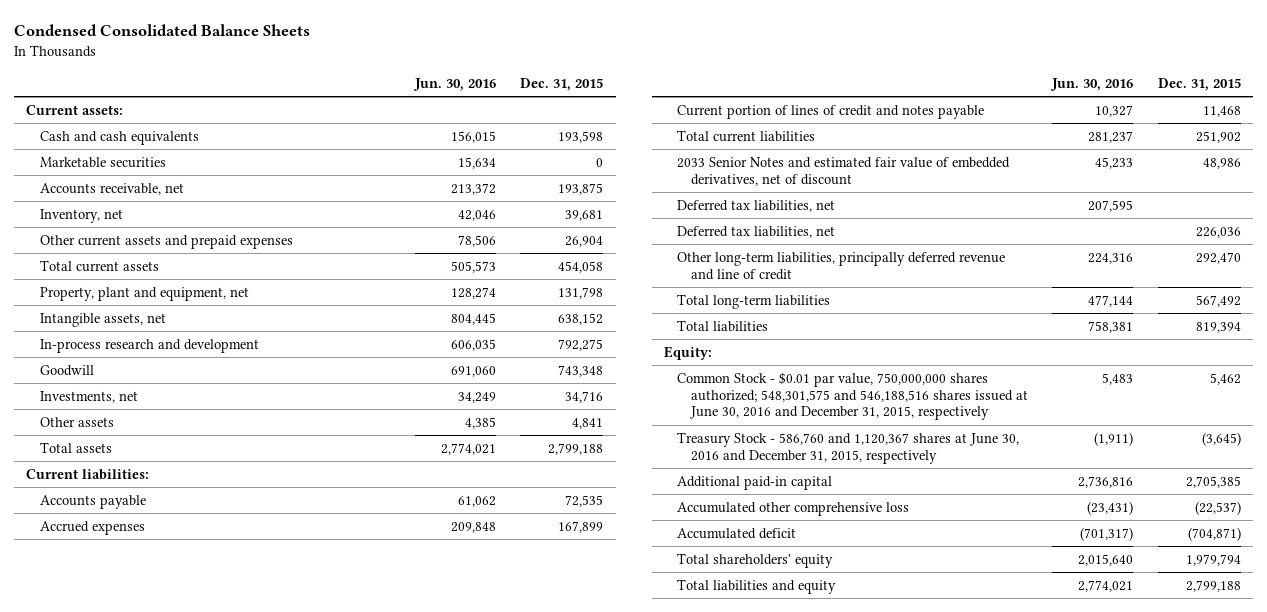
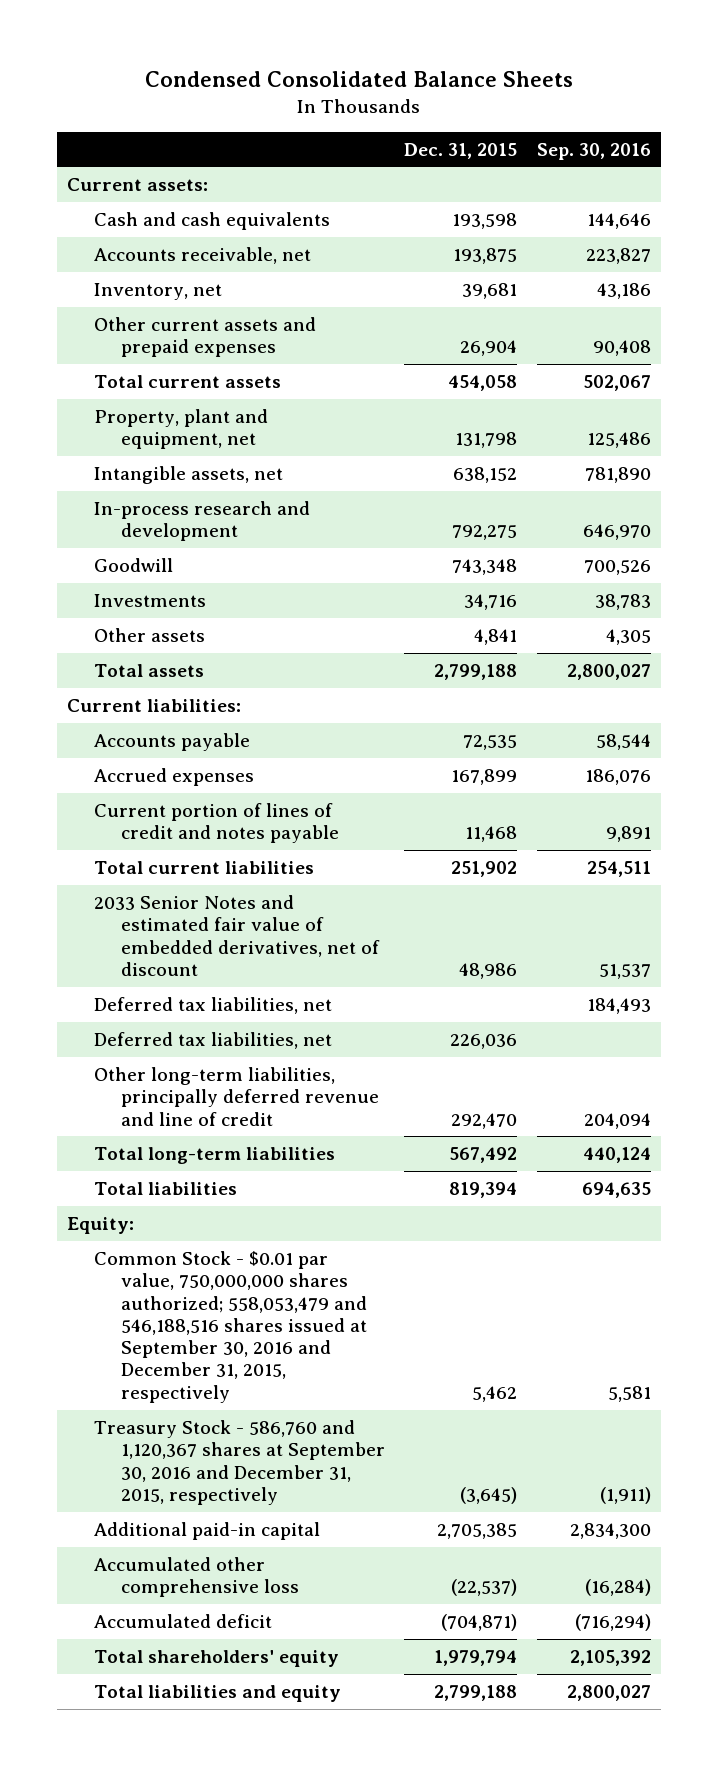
[412,77,496,91] Jun. 30, 2016 -> none
none -> [537,142,652,160] Sep. 30, 2016
[39,156,166,168] Marketable securities -> none
[39,390,138,403] Investments, net -> [93,593,206,607] Investments
[677,371,1028,421] Common Stock - $0.01 par value, 750,000,000 shares authorized; 548,301,575 and 546,188,516 shares issued at June 30, 2016 and December 31, 2015, respectively -> [93,1250,367,1403] Common Stock - $0.01 par value, 750,000,000 shares authorized; 558,053,479 and 546,188,516 shares issued at September 30, 2016 and December 31, 2015, respectively
[677,431,1020,464] Treasury Stock - 586,760 and 1,120,367 shares at June 30, 2016 and December 31, 2015, respectively -> [93,1419,385,1505] Treasury Stock - 586,760 and 1,120,367 shares at September 30, 2016 and December 31, 2015, respectively

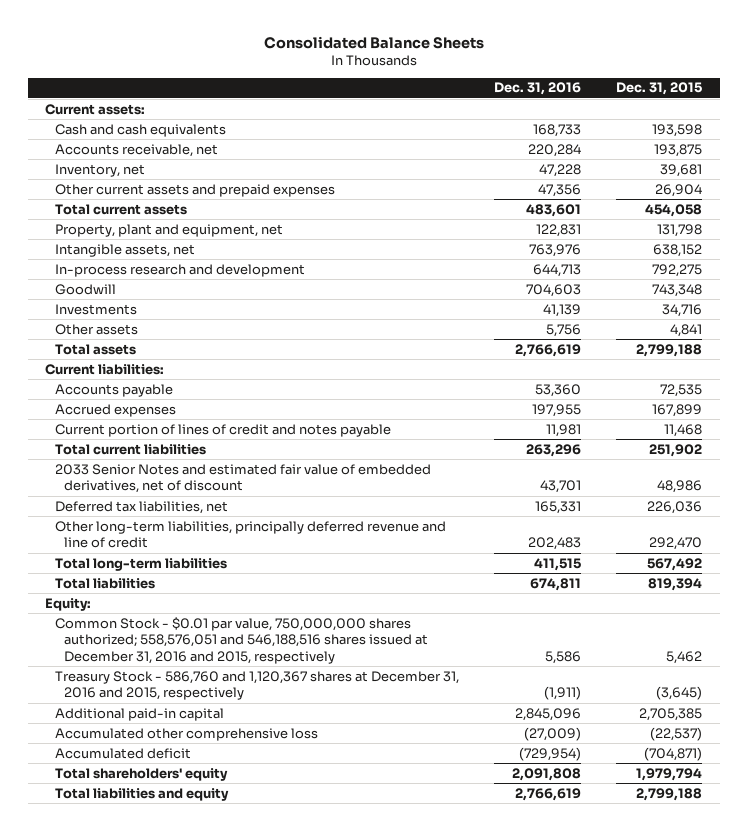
[145,70,574,87] Condensed Consolidated Balance Sheets -> [263,35,484,49] Consolidated Balance Sheets
[537,142,652,160] Sep. 30, 2016 -> none
none -> [494,82,582,96] Dec. 31, 2016
[93,996,332,1014] Deferred tax liabilities, net -> none
[93,1250,367,1403] Common Stock - $0.01 par value, 750,000,000 shares authorized; 558,053,479 and 546,188,516 shares issued at September 30, 2016 and December 31, 2015, respectively -> [54,616,429,664] Common Stock - $0.01 par value, 750,000,000 shares authorized; 558,576,051 and 546,188,516 shares issued at December 31, 2016 and 2015, respectively
[93,1419,385,1505] Treasury Stock - 586,760 and 1,120,367 shares at September 30, 2016 and December 31, 2015, respectively -> [54,670,459,701] Treasury Stock - 586,760 and 1,120,367 shares at December 31, 2016 and 2015, respectively

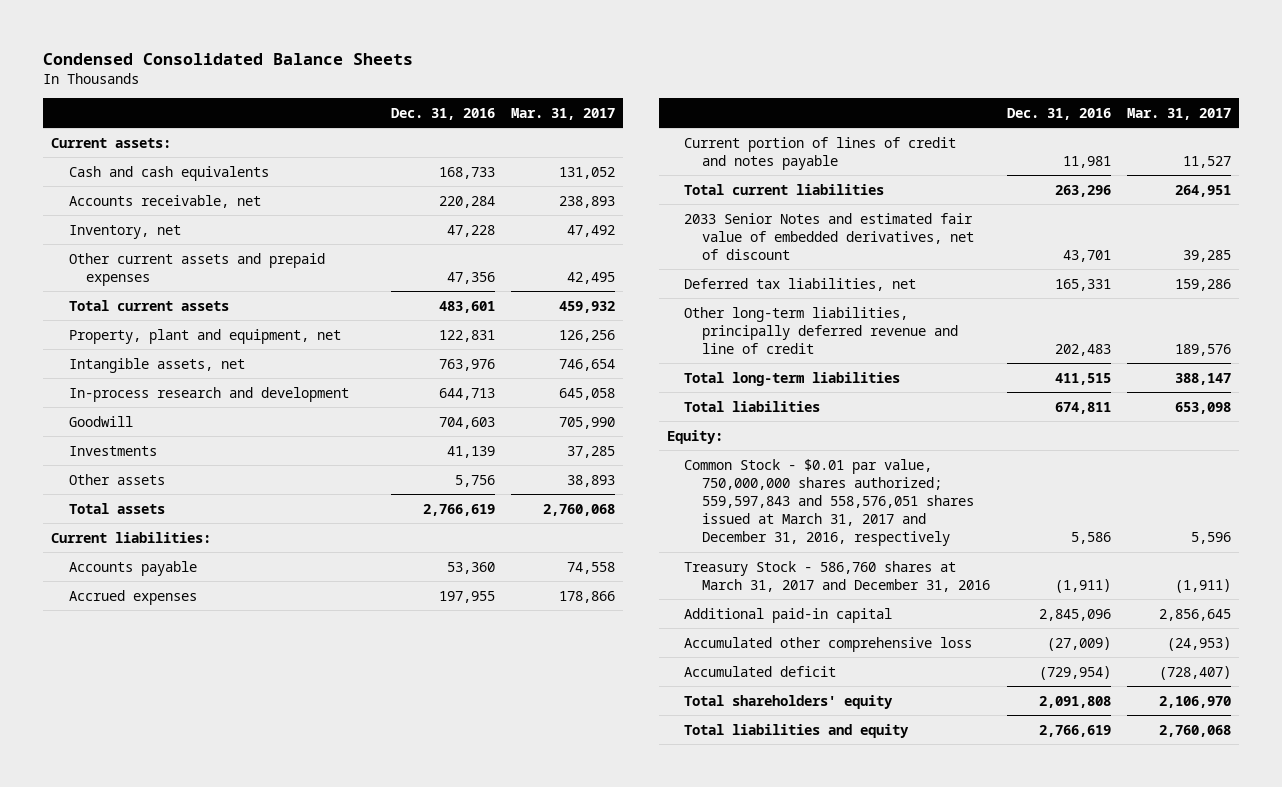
[263,35,484,49] Consolidated Balance Sheets -> [42,52,413,65] Condensed Consolidated Balance Sheets
[616,82,703,96] Dec. 31, 2015 -> none
none -> [511,107,616,120] Mar. 31, 2017
[54,616,429,664] Common Stock - $0.01 par value, 750,000,000 shares authorized; 558,576,051 and 546,188,516 shares issued at December 31, 2016 and 2015, respectively -> [684,458,975,547] Common Stock - $0.01 par value, 750,000,000 shares authorized; 559,597,843 and 558,576,051 shares issued at March 31, 2017 and December 31, 2016, respectively
[54,670,459,701] Treasury Stock - 586,760 and 1,120,367 shares at December 31, 2016 and 2015, respectively -> [684,560,991,592] Treasury Stock - 586,760 shares at March 31, 2017 and December 31, 2016

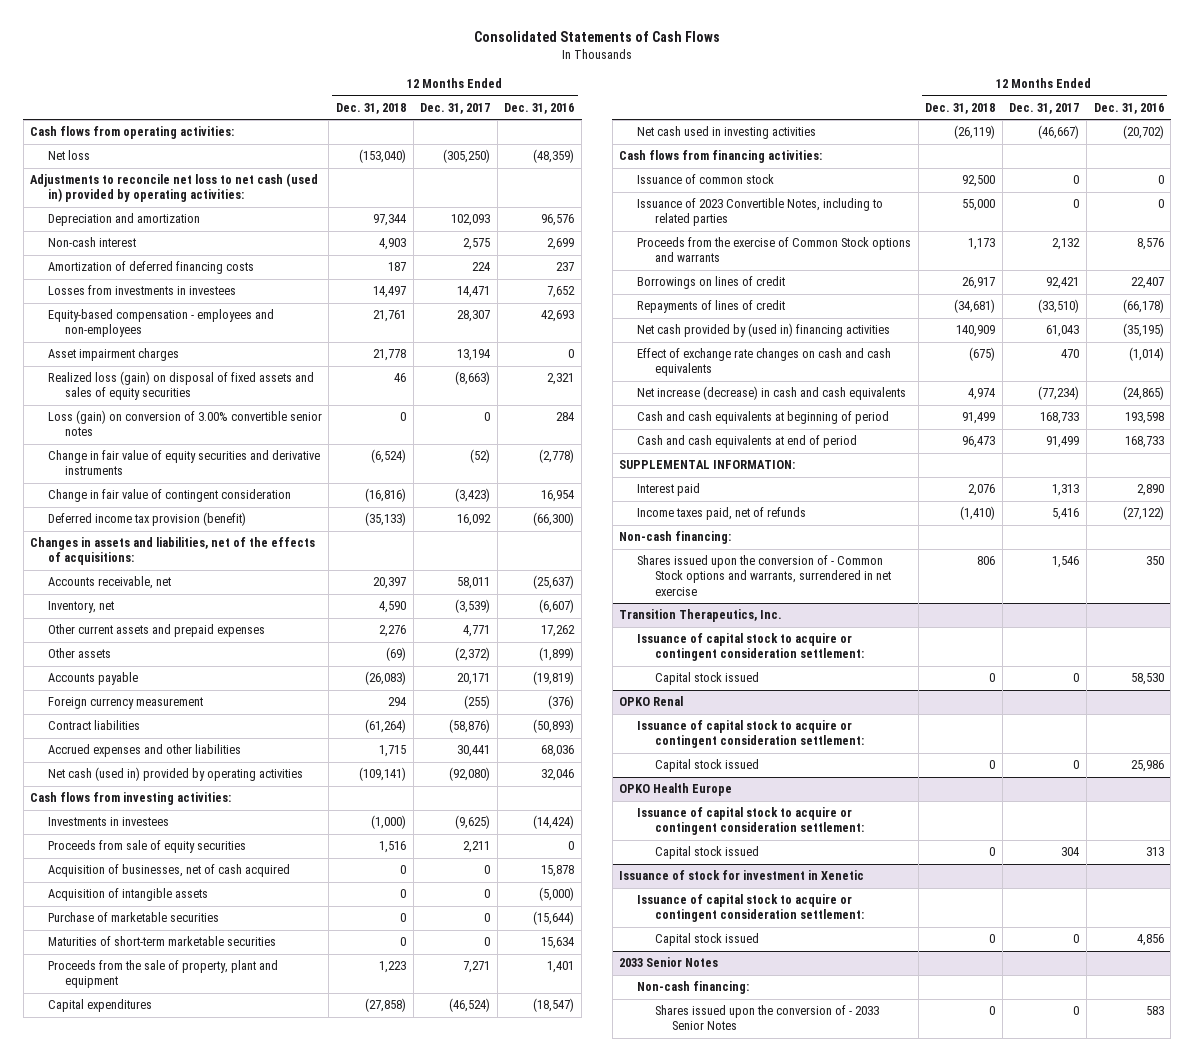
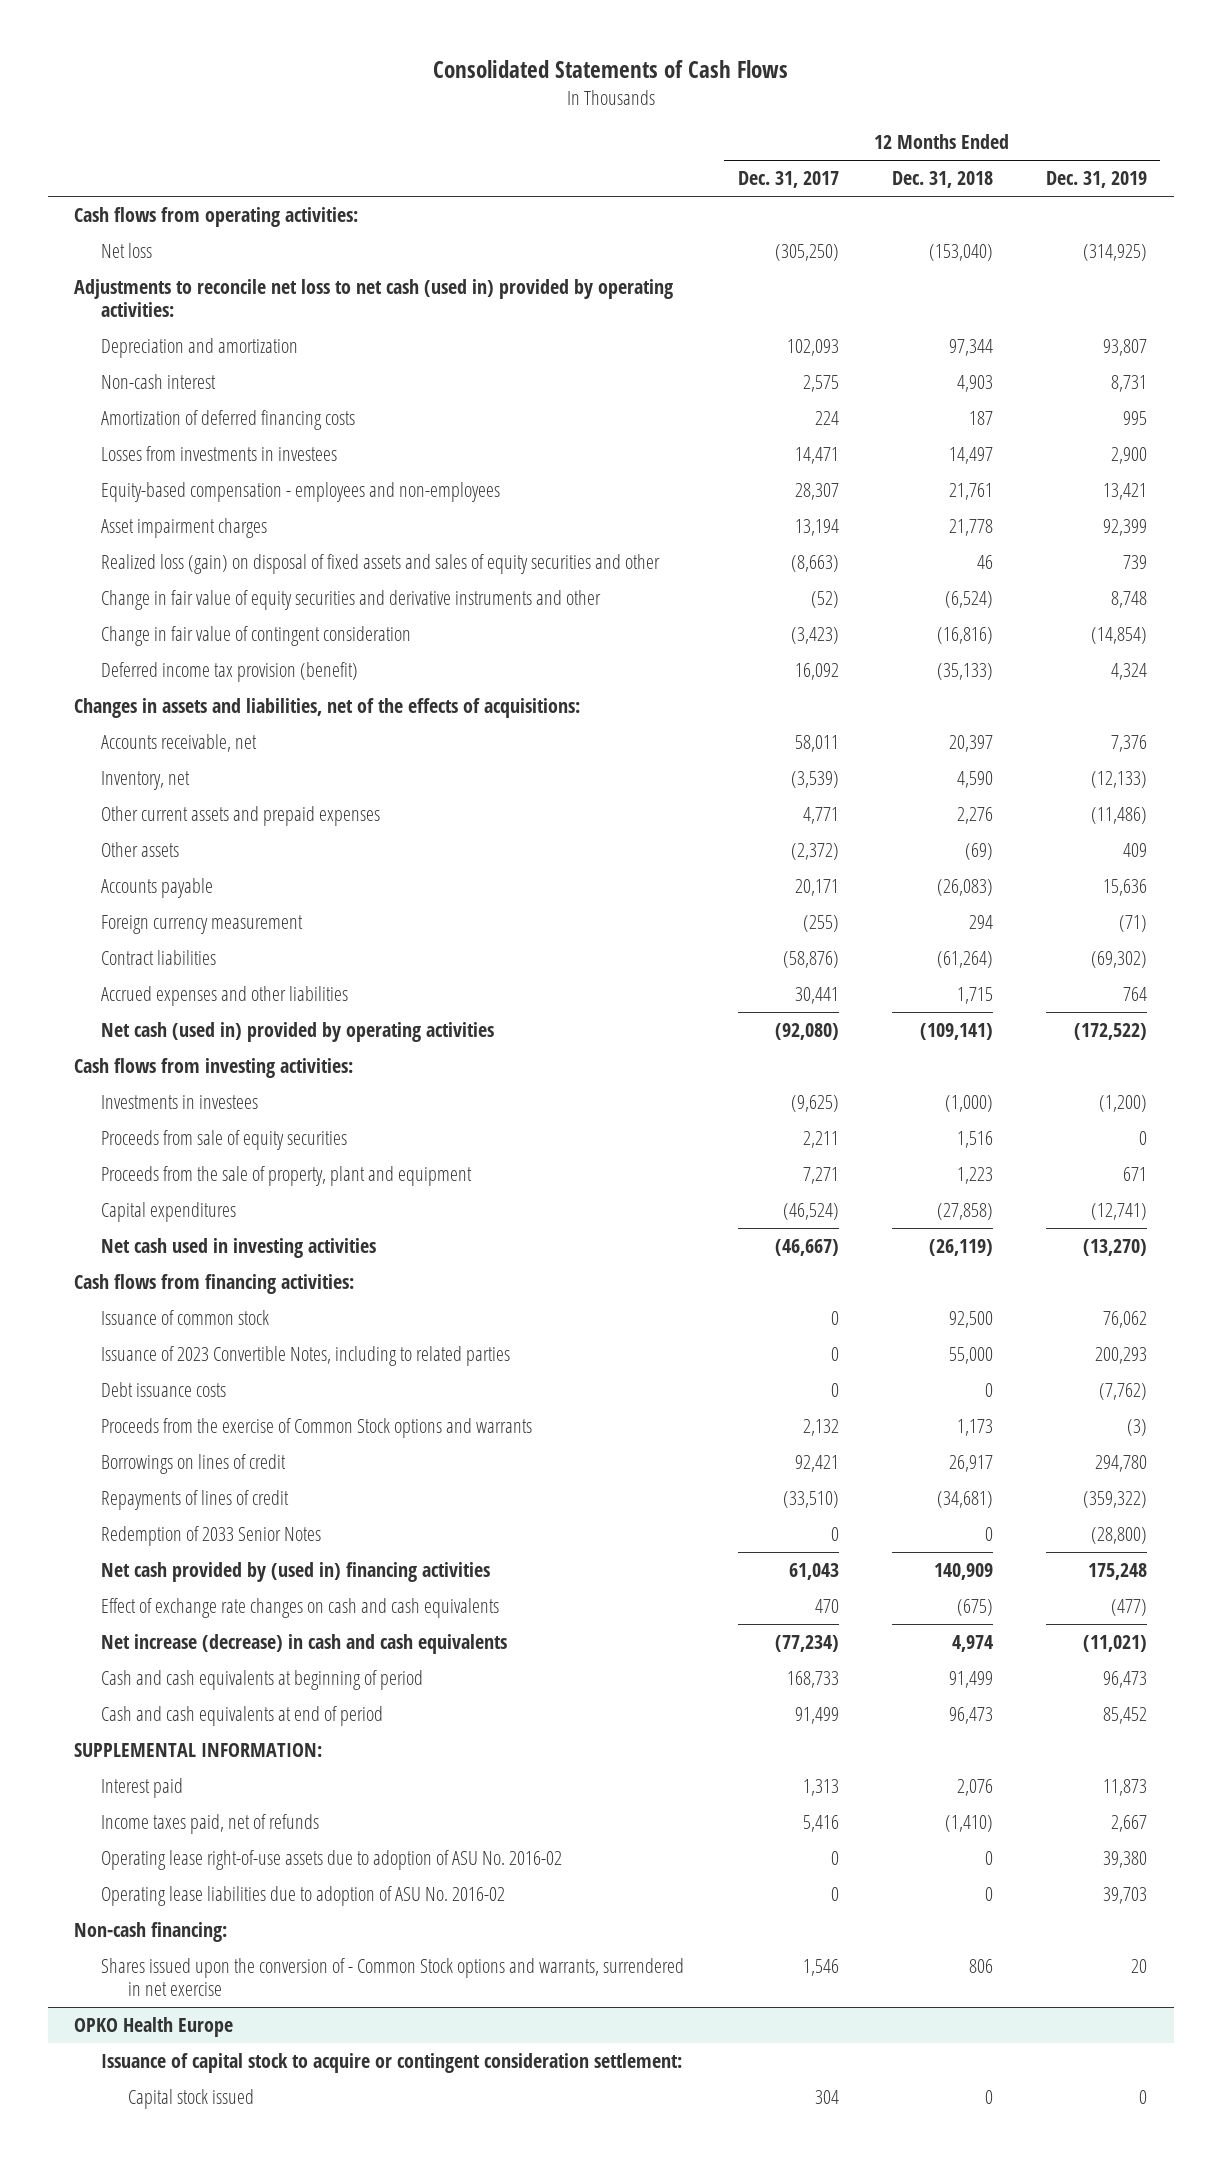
[504,102,575,114] Dec. 31, 2016 -> none
none -> [1045,171,1147,189] Dec. 31, 2019
[47,410,322,437] Loss (gain) on conversion of 3.00% convertible senior notes -> none
[47,371,314,401] Realized loss (gain) on disposal of fixed assets and sales of equity securities -> [101,553,661,574] Realized loss (gain) on disposal of fixed assets and sales of equity securities and other
[47,450,320,476] Change in fair value of equity securities and derivative instruments -> [101,589,602,610] Change in fair value of equity securities and derivative instruments and other
[47,864,290,878] Acquisition of businesses, net of cash acquired -> none
[47,888,208,902] Acquisition of intangible assets -> none
[47,912,219,923] Purchase of marketable securities -> none
[47,936,276,947] Maturities of short-term marketable securities -> none
none -> [101,1381,227,1397] Debt issuance costs
none -> [101,1525,322,1546] Redemption of 2033 Senior Notes
none -> [101,1849,563,1870] Operating lease right-of-use assets due to adoption of ASU No. 2016-02
none -> [101,1885,506,1906] Operating lease liabilities due to adoption of ASU No. 2016-02
[619,609,783,623] Transition Therapeutics, Inc. -> none
[636,633,864,662] Issuance of capital stock to acquire or contingent consideration settlement: -> none
[654,672,759,686] Capital stock issued -> none
[619,696,684,707] OPKO Renal -> none
[636,720,864,749] Issuance of capital stock to acquire or contingent consideration settlement: -> none
[654,759,759,773] Capital stock issued -> none
[619,870,865,881] Issuance of stock for investment in Xenetic -> none
[636,894,864,923] Issuance of capital stock to acquire or contingent consideration settlement: -> none
[654,933,759,947] Capital stock issued -> none
[619,957,719,968] 2033 Senior Notes -> none
[636,981,749,995] Non-cash financing: -> none
[654,1005,879,1031] Shares issued upon the conversion of - 2033 Senior Notes -> none

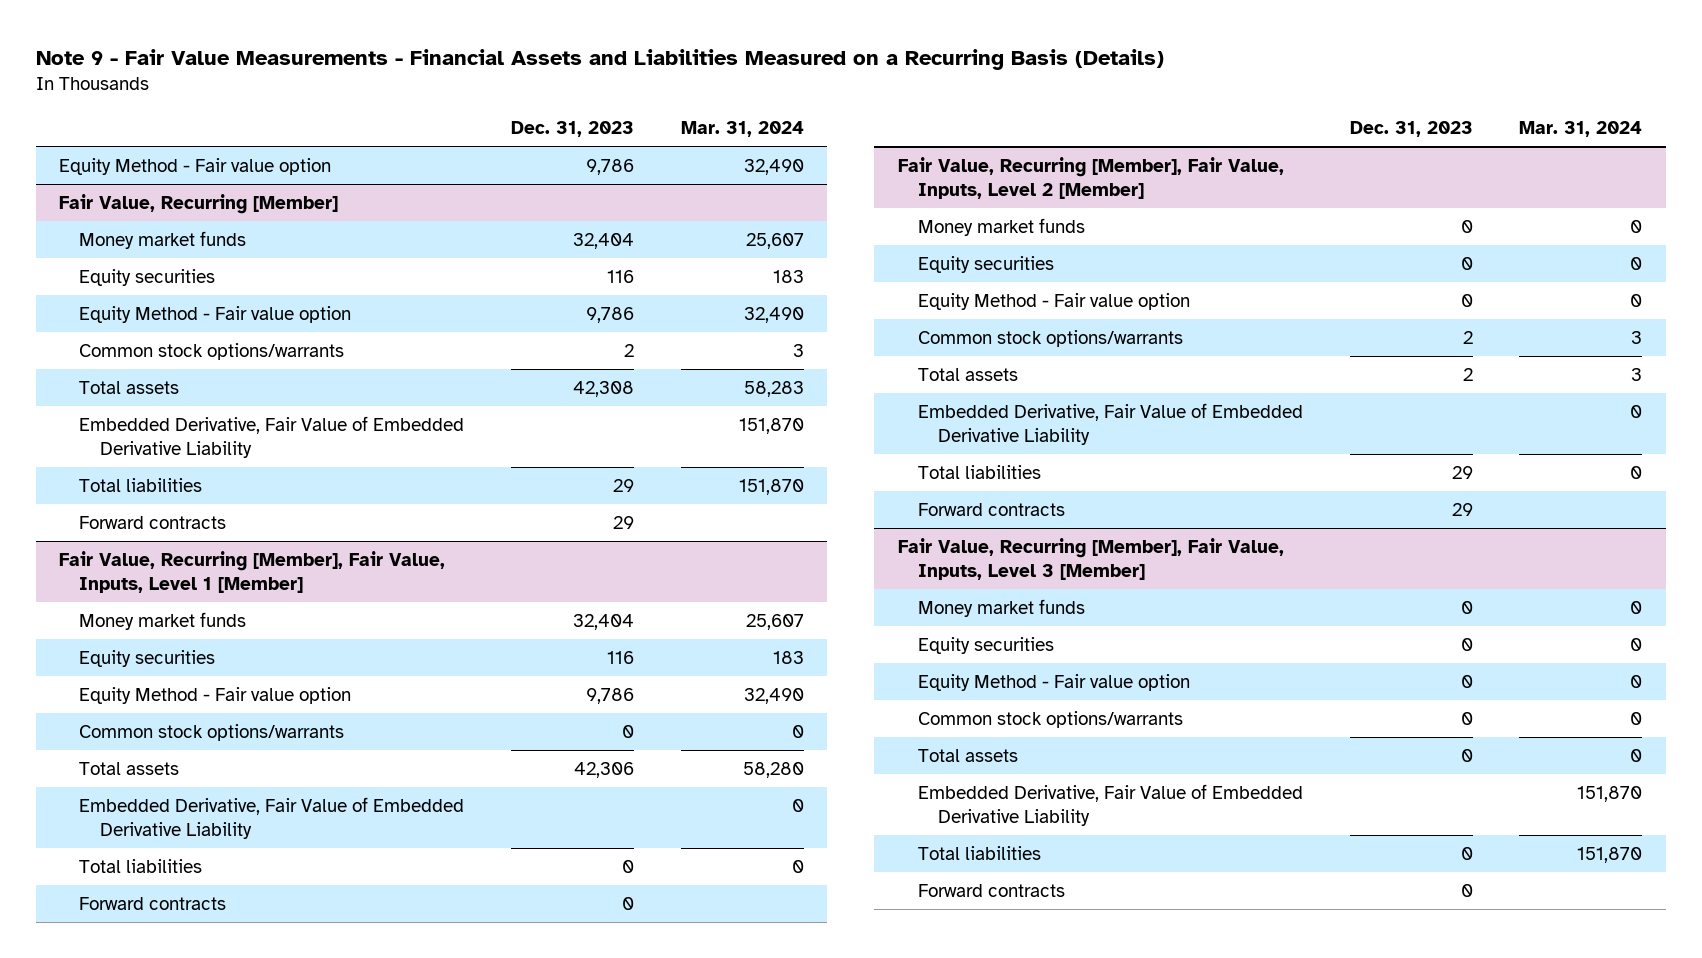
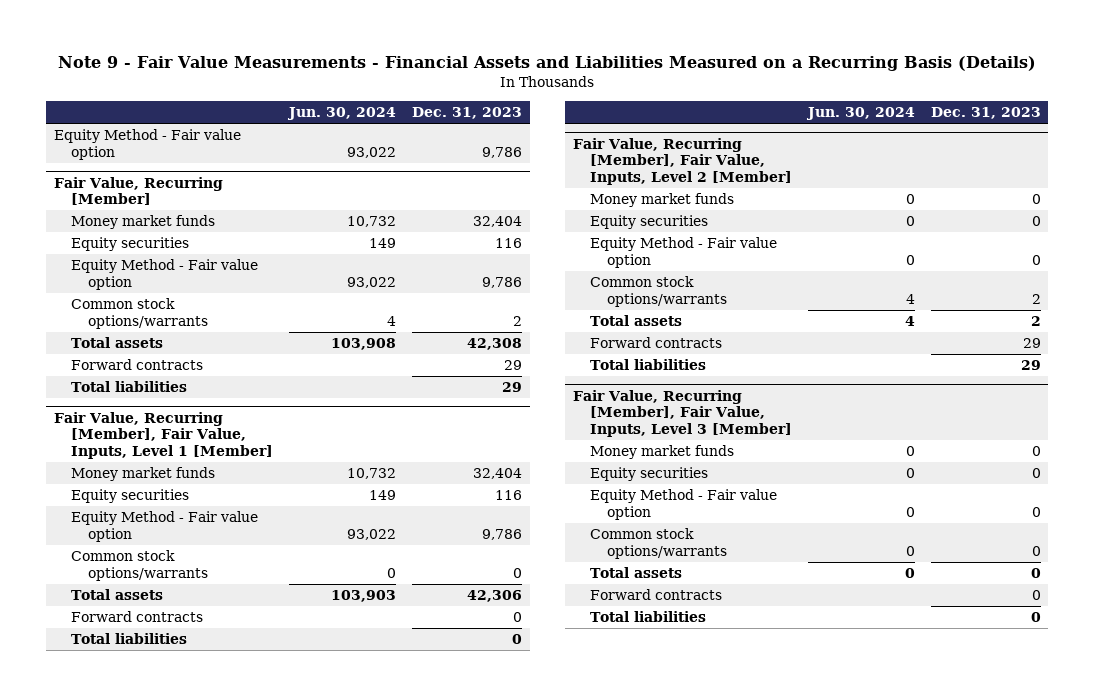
[680,120,804,137] Mar. 31, 2024 -> none
none -> [286,107,396,121] Jun. 30, 2024
[79,415,465,458] Embedded Derivative, Fair Value of Embedded Derivative Liability -> none
[79,477,203,492] Total liabilities -> [70,381,187,393] Total liabilities
[79,796,465,839] Embedded Derivative, Fair Value of Embedded Derivative Liability -> none
[79,858,203,873] Total liabilities -> [70,633,187,645] Total liabilities
[917,402,1303,445] Embedded Derivative, Fair Value of Embedded Derivative Liability -> none
[917,464,1041,479] Total liabilities -> [589,359,706,371] Total liabilities
[917,783,1303,826] Embedded Derivative, Fair Value of Embedded Derivative Liability -> none
[917,845,1041,860] Total liabilities -> [589,611,706,623] Total liabilities

